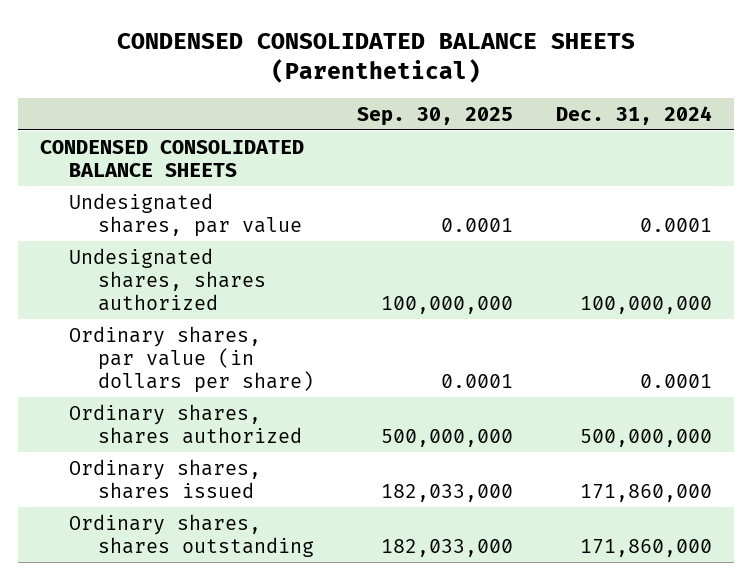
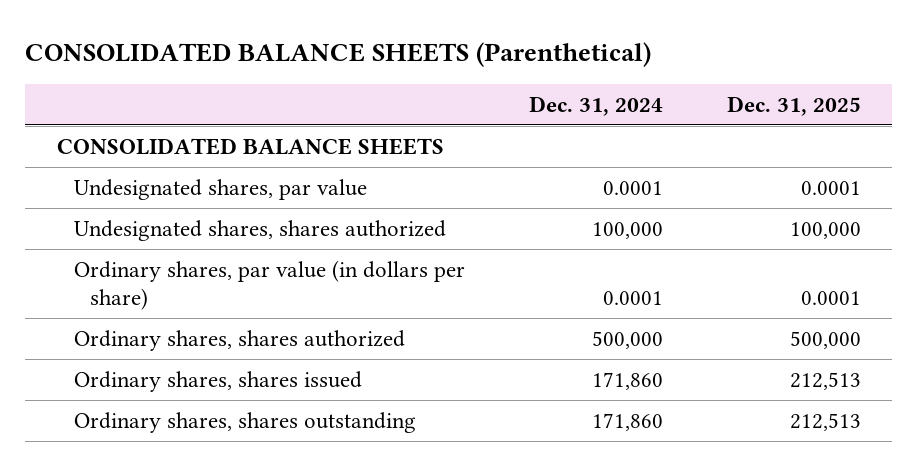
[117,32,636,83] CONDENSED CONSOLIDATED BALANCE SHEETS (Parenthetical) -> [25,41,652,67] CONSOLIDATED BALANCE SHEETS (Parenthetical)
[357,106,514,126] Sep. 30, 2025 -> none
none -> [726,95,861,116] Dec. 31, 2025
[40,139,305,177] CONDENSED CONSOLIDATED BALANCE SHEETS -> [57,138,445,156] CONSOLIDATED BALANCE SHEETS
[580,295,713,314] 100,000,000 -> [591,222,663,240] 100,000
[580,428,713,447] 500,000,000 -> [591,331,663,350] 500,000
[580,483,713,502] 171,860,000 -> [591,372,663,391] 171,860
[580,538,713,557] 171,860,000 -> [591,413,663,432] 171,860

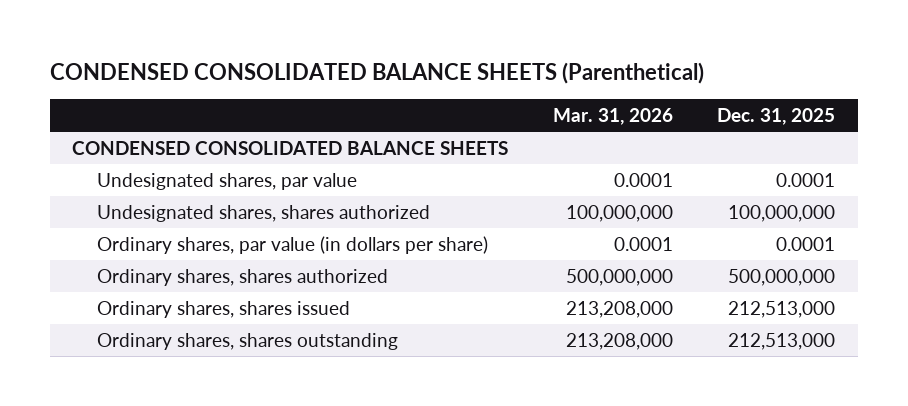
[25,41,652,67] CONSOLIDATED BALANCE SHEETS (Parenthetical) -> [50,61,705,84] CONDENSED CONSOLIDATED BALANCE SHEETS (Parenthetical)
[528,95,663,116] Dec. 31, 2024 -> none
none -> [552,107,673,125] Mar. 31, 2026
[57,138,445,156] CONSOLIDATED BALANCE SHEETS -> [72,140,509,155] CONDENSED CONSOLIDATED BALANCE SHEETS
[789,222,861,240] 100,000 -> [728,204,836,222] 100,000,000
[789,331,861,350] 500,000 -> [728,268,836,286] 500,000,000
[789,372,861,391] 212,513 -> [728,300,836,318] 212,513,000
[789,413,861,432] 212,513 -> [728,332,836,350] 212,513,000

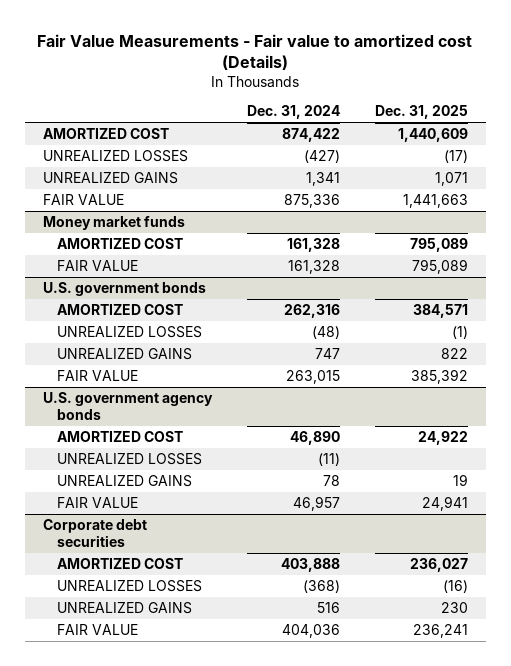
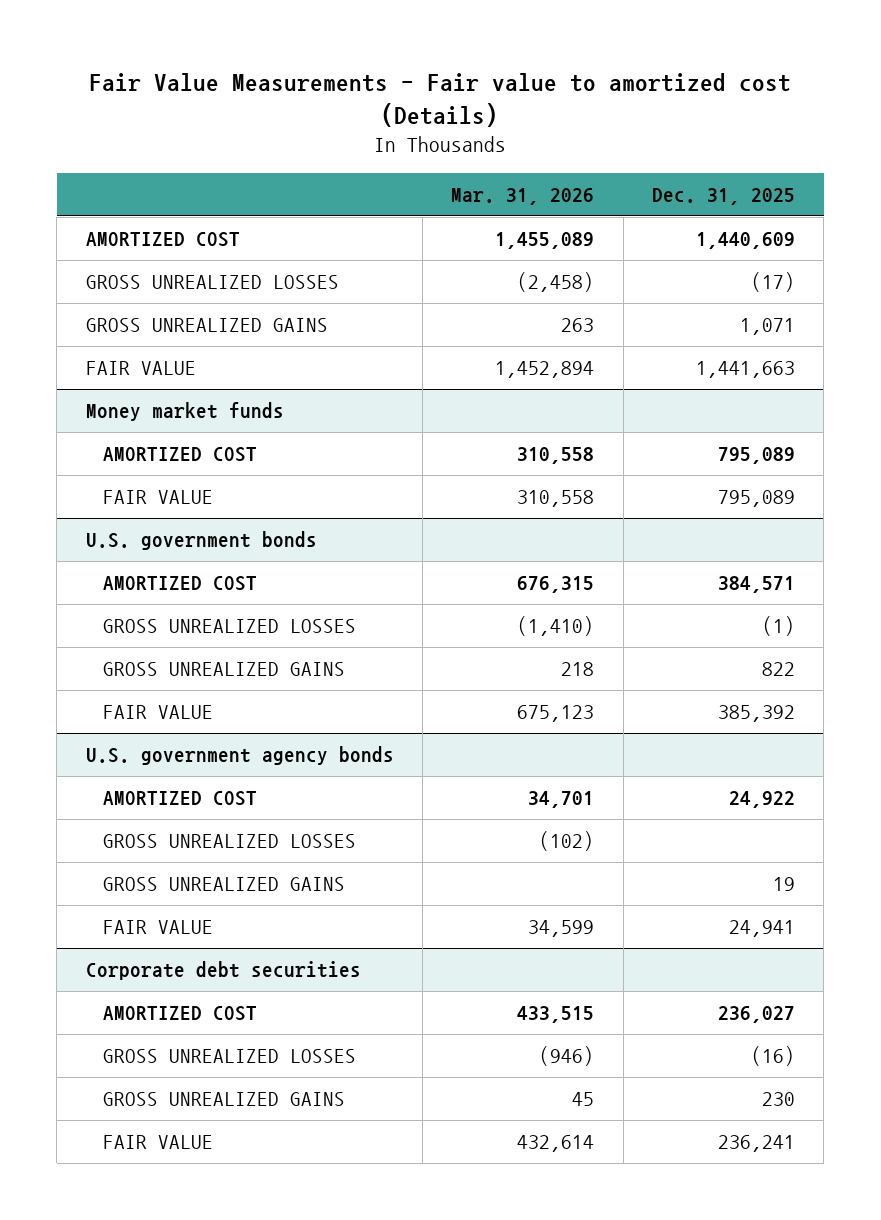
[246,105,340,120] Dec. 31, 2024 -> none
none -> [451,187,595,205] Mar. 31, 2026
[42,149,188,162] UNREALIZED LOSSES -> [85,275,339,290] GROSS UNREALIZED LOSSES
[42,171,178,184] UNREALIZED GAINS -> [85,318,328,333] GROSS UNREALIZED GAINS
[57,325,203,338] UNREALIZED LOSSES -> [103,619,357,634] GROSS UNREALIZED LOSSES
[57,347,193,360] UNREALIZED GAINS -> [103,662,346,677] GROSS UNREALIZED GAINS
[57,452,203,465] UNREALIZED LOSSES -> [103,834,357,849] GROSS UNREALIZED LOSSES
[57,474,193,487] UNREALIZED GAINS -> [103,877,346,892] GROSS UNREALIZED GAINS
[57,579,203,592] UNREALIZED LOSSES -> [103,1049,357,1064] GROSS UNREALIZED LOSSES
[57,601,193,614] UNREALIZED GAINS -> [103,1092,346,1107] GROSS UNREALIZED GAINS

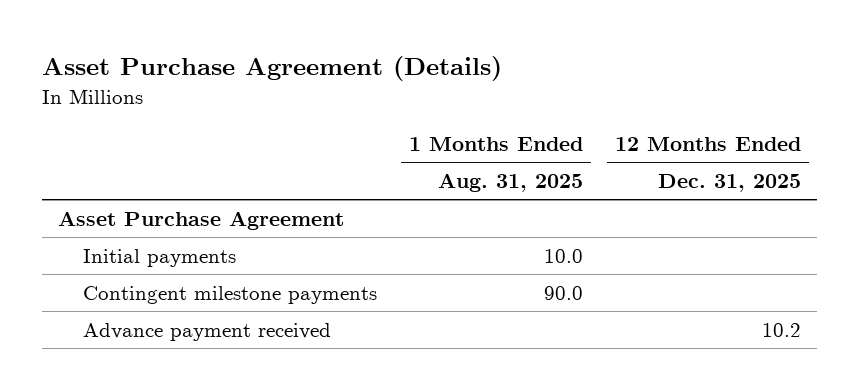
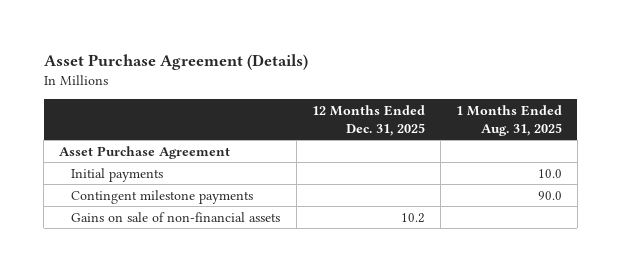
[83,322,332,341] Advance payment received -> none
none -> [71,211,281,222] Gains on sale of non-financial assets

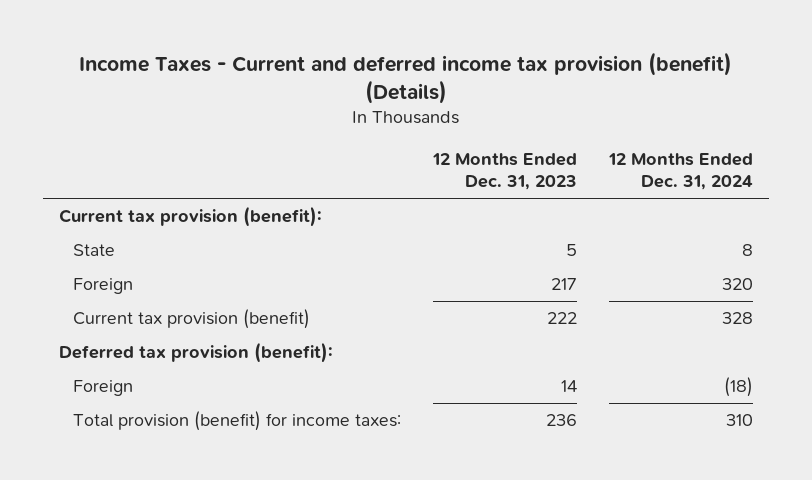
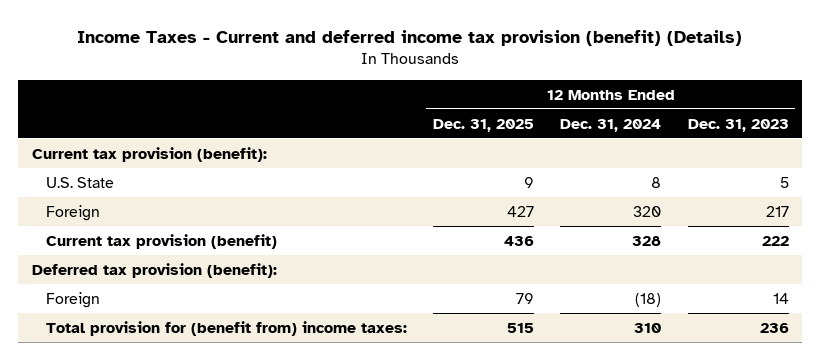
none -> [432,118,534,132] Dec. 31, 2025
[73,244,116,257] State -> [45,176,114,188] U.S. State
[73,411,402,432] Total provision (benefit) for income taxes: -> [45,320,407,336] Total provision for (benefit from) income taxes:

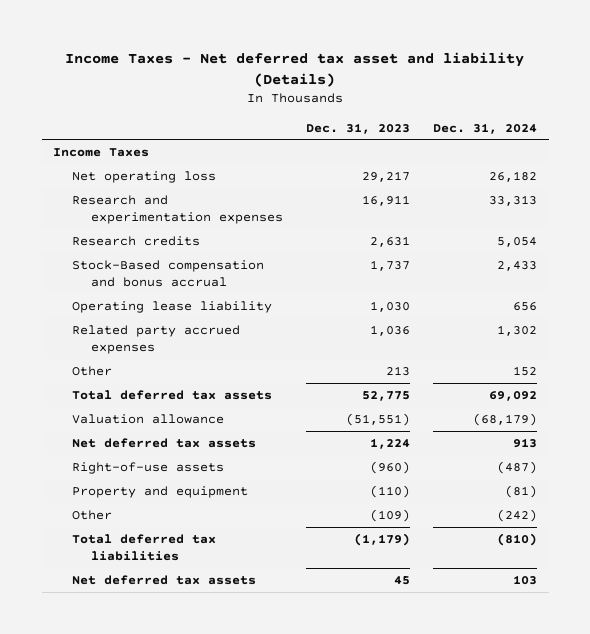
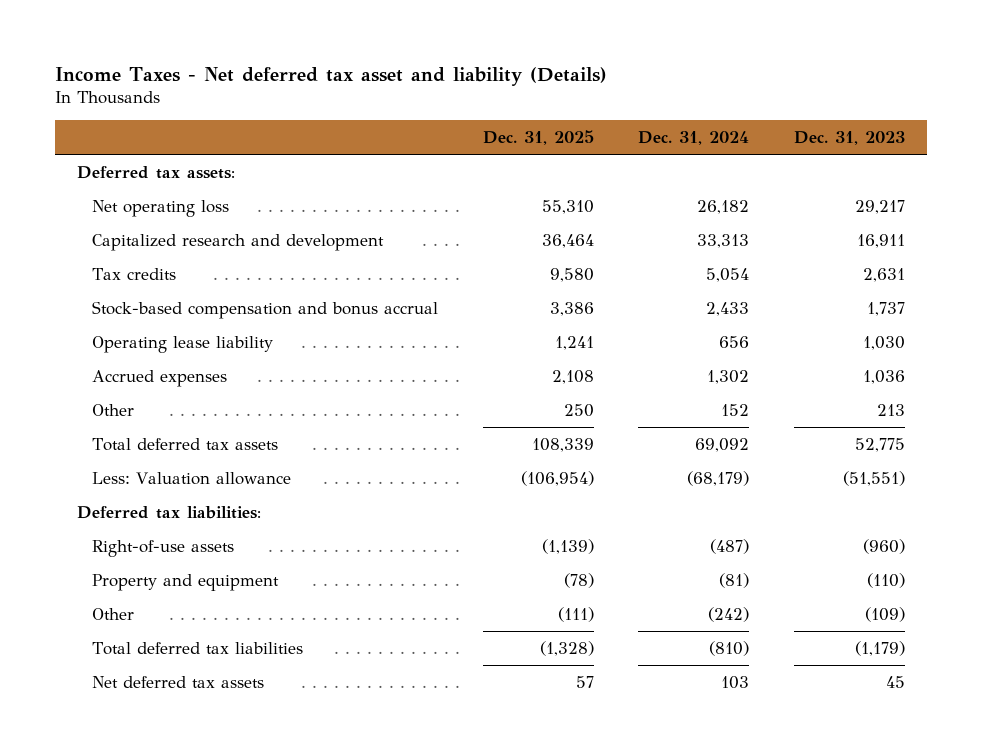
none -> [482,130,594,146] Dec. 31, 2025
[53,147,150,157] Income Taxes -> none
none -> [76,165,235,179] Deferred tax assets:
[72,194,283,224] Research and experimentation expenses -> [92,233,385,251] Capitalized research and development
[72,235,201,246] Research credits -> [92,267,177,280] Tax credits
[72,259,265,287] Stock-Based compensation and bonus accrual -> [92,300,439,319] Stock-based compensation and bonus accrual
[72,324,241,354] Related party accrued expenses -> [92,369,228,387] Accrued expenses
[72,437,257,448] Net deferred tax assets -> none
[72,413,225,424] Valuation allowance -> [92,471,292,485] Less: Valuation allowance
none -> [76,505,261,519] Deferred tax liabilities:

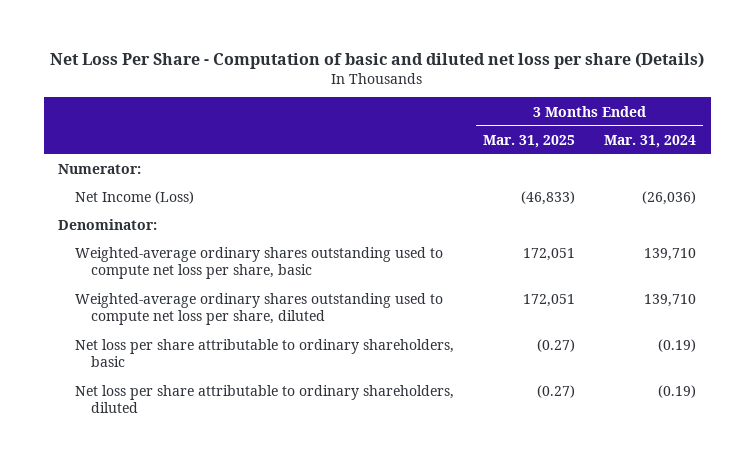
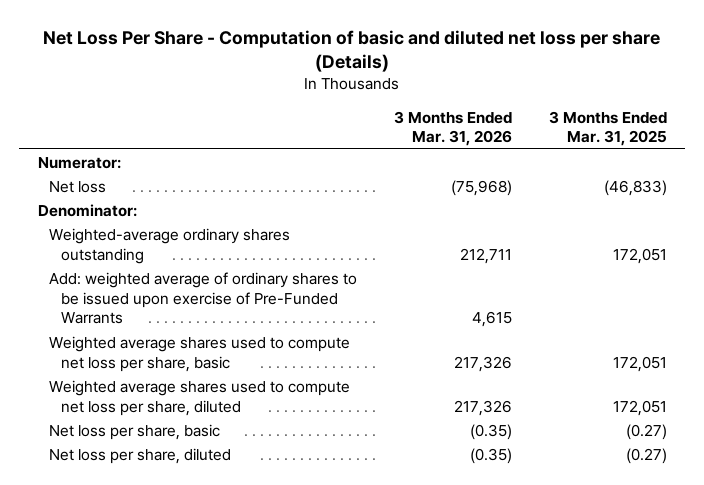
[604,134,697,148] Mar. 31, 2024 -> none
none -> [394,110,513,147] 3 Months Ended Mar. 31, 2026
[74,191,194,205] Net Income (Loss) -> [49,180,107,193] Net loss
none -> [49,227,291,264] Weighted-average ordinary shares outstanding
none -> [49,271,358,325] Add: weighted average of ordinary shares to be issued upon exercise of Pre-Funded Warrants
[74,247,443,280] Weighted-average ordinary shares outstanding used to compute net loss per share, basic -> [49,335,351,372] Weighted average shares used to compute net loss per share, basic
[74,293,443,326] Weighted-average ordinary shares outstanding used to compute net loss per share, diluted -> [49,379,351,416] Weighted average shares used to compute net loss per share, diluted
[74,339,454,368] Net loss per share attributable to ordinary shareholders, basic -> [49,423,221,440] Net loss per share, basic
[74,385,454,414] Net loss per share attributable to ordinary shareholders, diluted -> [49,447,232,464] Net loss per share, diluted

